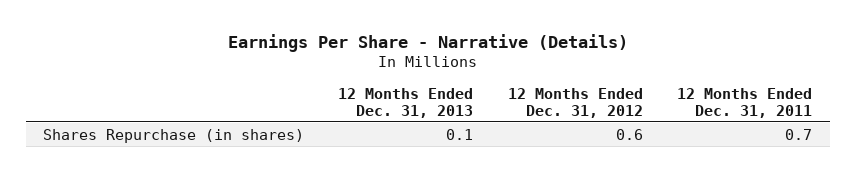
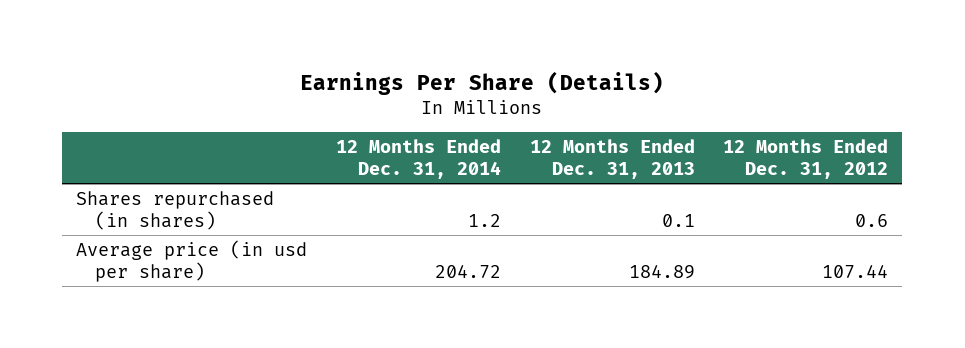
[227,33,628,52] Earnings Per Share - Narrative (Details) -> [300,70,665,95] Earnings Per Share (Details)
[677,87,813,118] 12 Months Ended Dec. 31, 2011 -> none
none -> [336,139,502,179] 12 Months Ended Dec. 31, 2014
[42,128,304,143] Shares Repurchase (in shares) -> [76,191,275,230] Shares repurchased (in shares)
none -> [76,240,308,282] Average price (in usd per share)

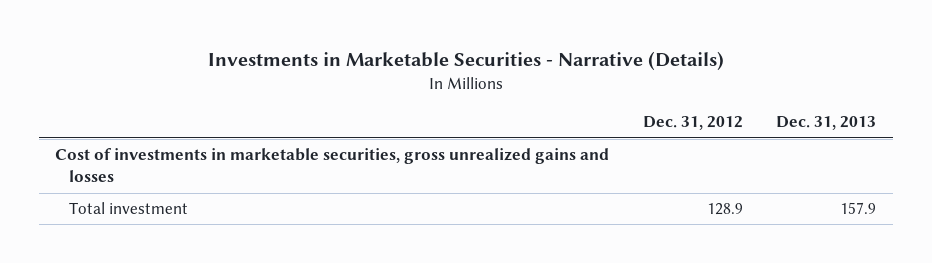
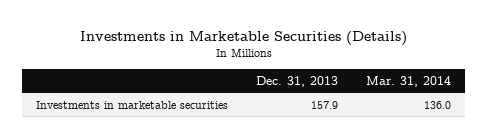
[207,50,724,71] Investments in Marketable Securities - Narrative (Details) -> [79,30,407,46] Investments in Marketable Securities (Details)
[642,116,743,131] Dec. 31, 2012 -> none
none -> [366,75,452,87] Mar. 31, 2014
[55,148,610,183] Cost of investments in marketable securities, gross unrealized gains and losses -> none
[68,202,188,215] Total investment -> [36,100,229,109] Investments in marketable securities

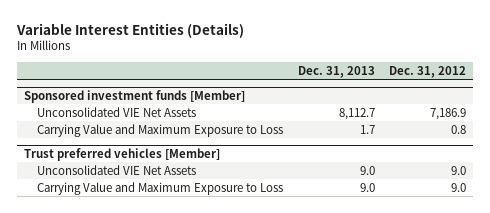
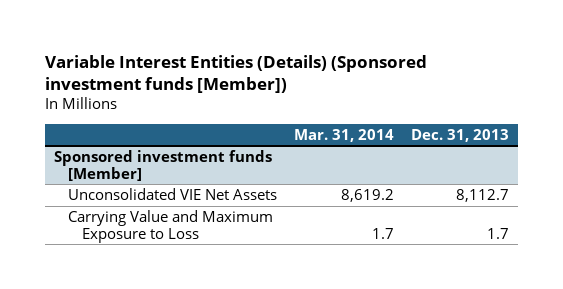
[15,22,244,38] Variable Interest Entities (Details) -> [45,54,428,93] Variable Interest Entities (Details) (Sponsored investment funds [Member])
[389,66,467,79] Dec. 31, 2012 -> none
none -> [293,128,394,142] Mar. 31, 2014
[23,147,220,161] Trust preferred vehicles [Member] -> none
[37,164,197,175] Unconsolidated VIE Net Assets -> none
[37,181,284,195] Carrying Value and Maximum Exposure to Loss -> none

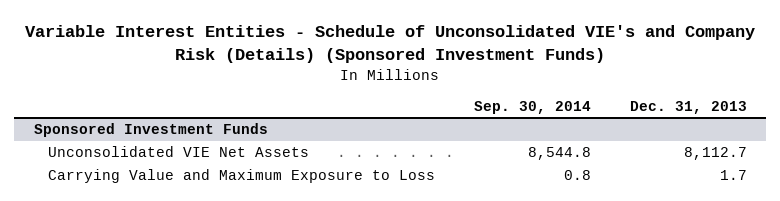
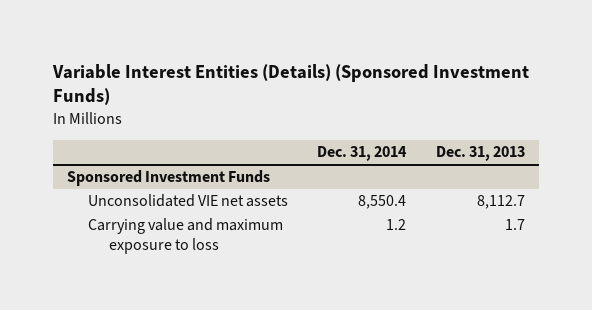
[25,25,756,64] Variable Interest Entities - Schedule of Unconsolidated VIE's and Company Risk (Details) (Sponsored Investment Funds) -> [51,63,529,106] Variable Interest Entities (Details) (Sponsored Investment Funds)
[473,100,591,114] Sep. 30, 2014 -> none
none -> [317,146,408,162] Dec. 31, 2014
[48,146,310,158] Unconsolidated VIE Net Assets -> [88,194,289,208] Unconsolidated VIE net assets
[48,169,436,184] Carrying Value and Maximum Exposure to Loss -> [88,218,284,254] Carrying value and maximum exposure to loss

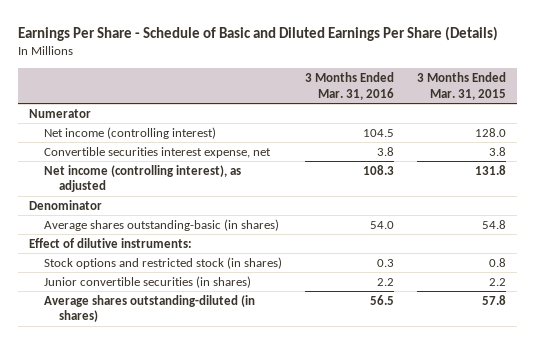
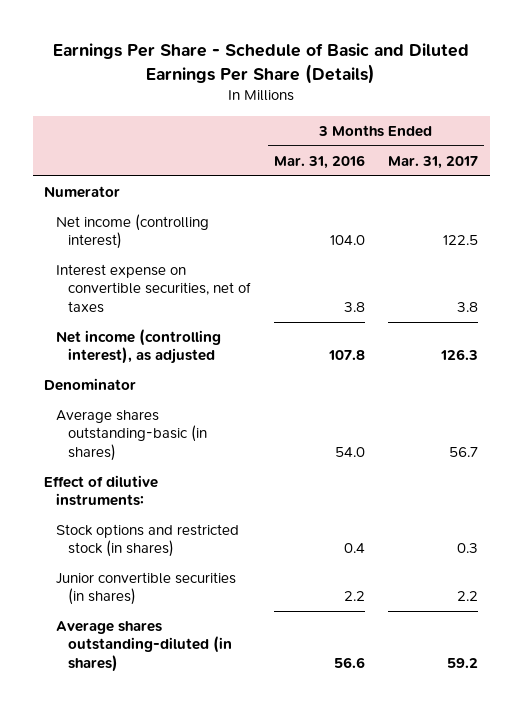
[416,72,506,100] 3 Months Ended Mar. 31, 2015 -> none
none -> [388,156,479,170] Mar. 31, 2017
[362,128,394,137] 104.5 -> [329,235,365,246] 104.0
[43,146,271,158] Convertible securities interest expense, net -> [55,264,251,313] Interest expense on convertible securities, net of taxes
[362,164,394,175] 108.3 -> [327,350,365,361] 107.8
[376,258,394,267] 0.3 -> [343,543,365,554] 0.4
[369,294,394,305] 56.5 -> [333,656,365,668] 56.6

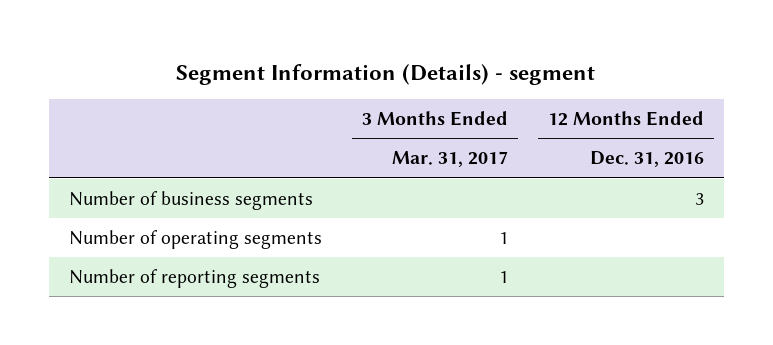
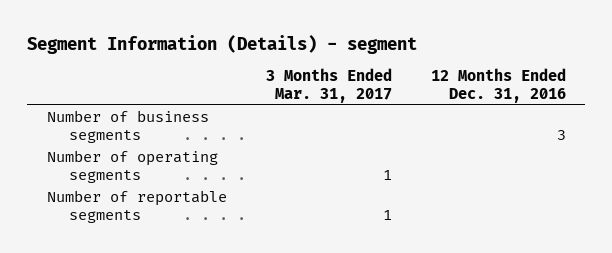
[69,268,321,288] Number of reporting segments -> [46,190,227,223] Number of reportable segments

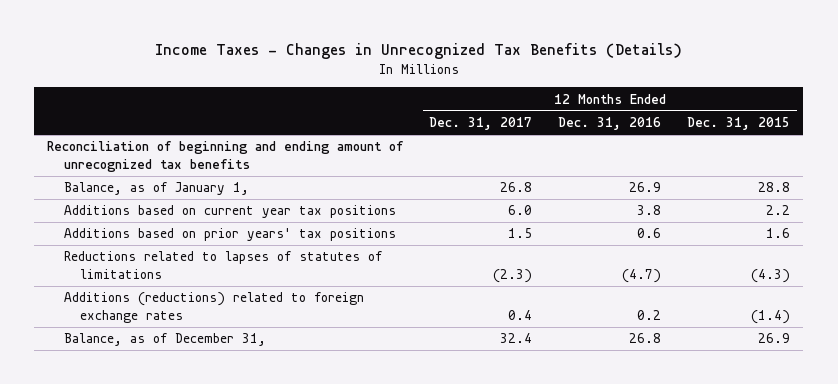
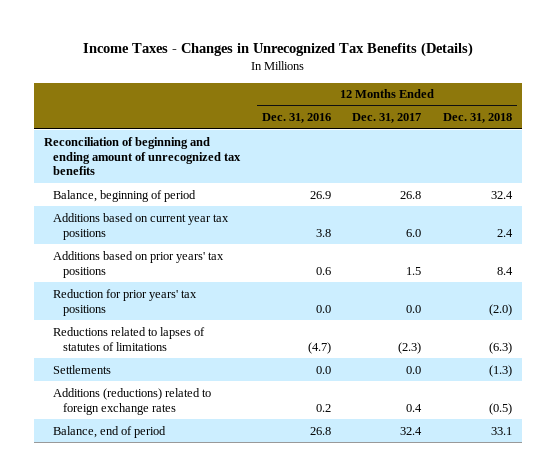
[687,117,791,131] Dec. 31, 2015 -> none
none -> [442,113,512,124] Dec. 31, 2018
[63,182,249,196] Balance, as of January 1, -> [53,189,197,202] Balance, beginning of period
none -> [53,288,198,316] Reduction for prior years' tax positions
none -> [53,364,112,374] Settlements
[63,333,266,347] Balance, as of December 31, -> [53,425,167,438] Balance, end of period

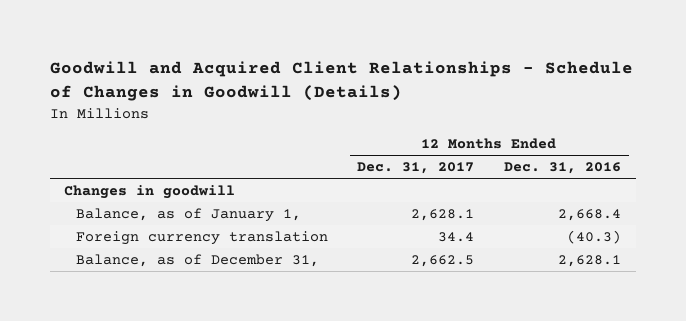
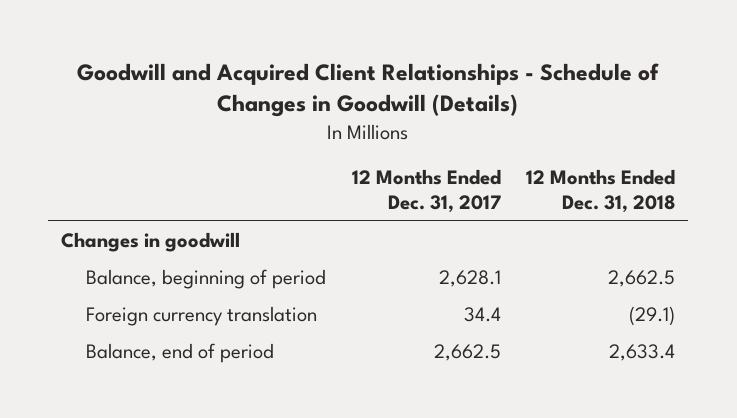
[504,162,622,175] Dec. 31, 2016 -> none
none -> [526,168,676,213] 12 Months Ended Dec. 31, 2018
[75,207,301,222] Balance, as of January 1, -> [85,269,326,290] Balance, beginning of period
[75,253,319,267] Balance, as of December 31, -> [85,343,274,364] Balance, end of period

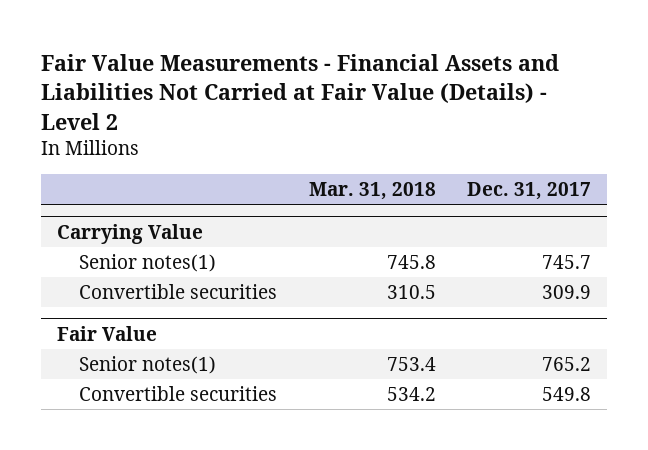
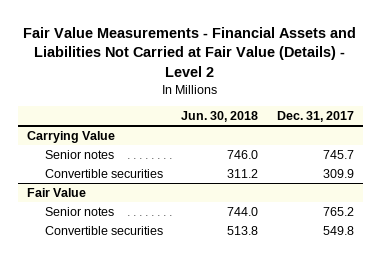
[308,181,436,200] Mar. 31, 2018 -> none
none -> [181,111,259,123] Jun. 30, 2018
[78,253,216,272] Senior notes(1) -> [44,149,114,159] Senior notes
[78,355,216,374] Senior notes(1) -> [44,206,114,216] Senior notes

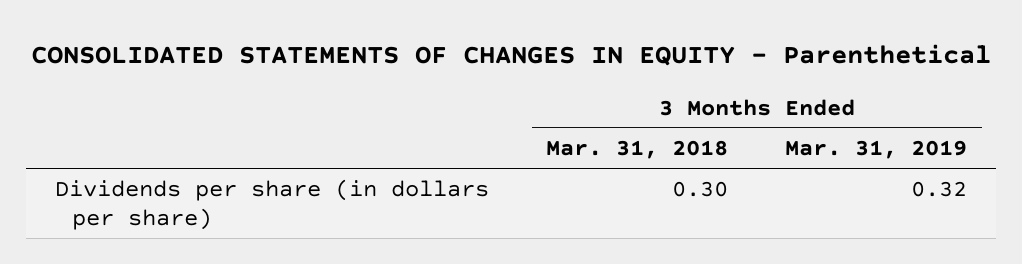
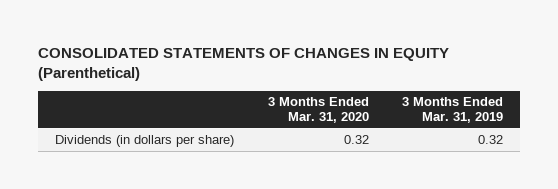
[31,44,992,67] CONSOLIDATED STATEMENTS OF CHANGES IN EQUITY - Parenthetical -> [37,47,449,81] CONSOLIDATED STATEMENTS OF CHANGES IN EQUITY (Parenthetical)
[546,140,729,160] Mar. 31, 2018 -> none
none -> [267,97,369,124] 3 Months Ended Mar. 31, 2020
[54,179,489,231] Dividends per share (in dollars per share) -> [54,135,234,148] Dividends (in dollars per share)

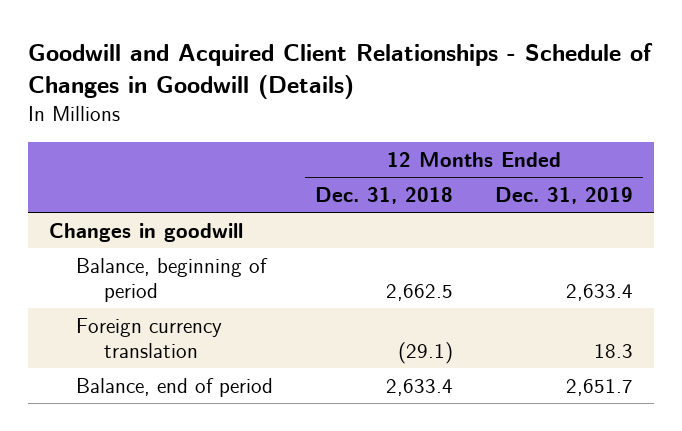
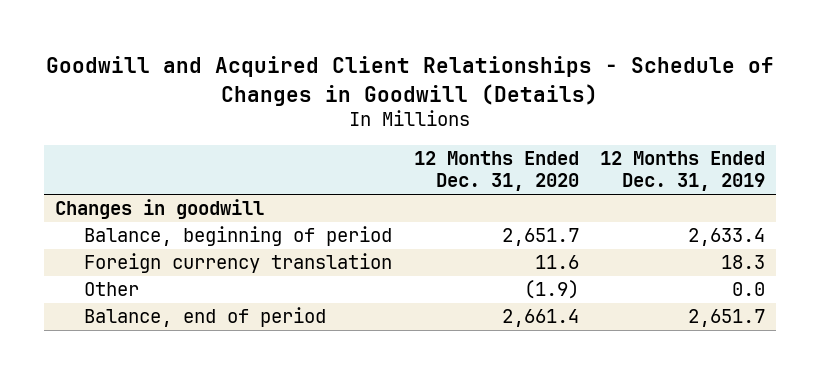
[315,186,454,204] Dec. 31, 2018 -> none
none -> [413,150,579,192] 12 Months Ended Dec. 31, 2020
none -> [83,282,139,297] Other

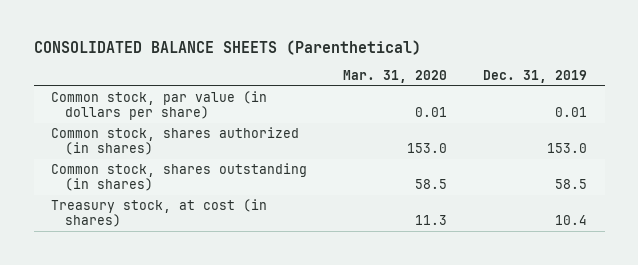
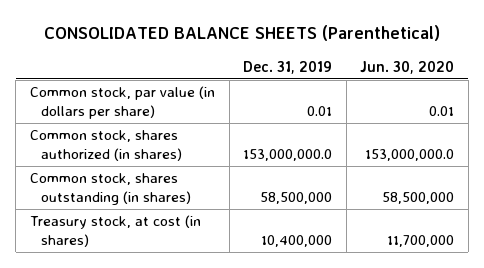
[343,70,448,84] Mar. 31, 2020 -> none
none -> [360,60,455,74] Jun. 30, 2020
[546,143,587,154] 153.0 -> [243,148,333,161] 153,000,000.0
[554,179,587,190] 58.5 -> [260,191,333,204] 58,500,000
[554,215,587,226] 10.4 -> [261,234,333,247] 10,400,000

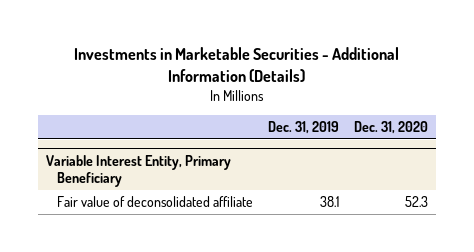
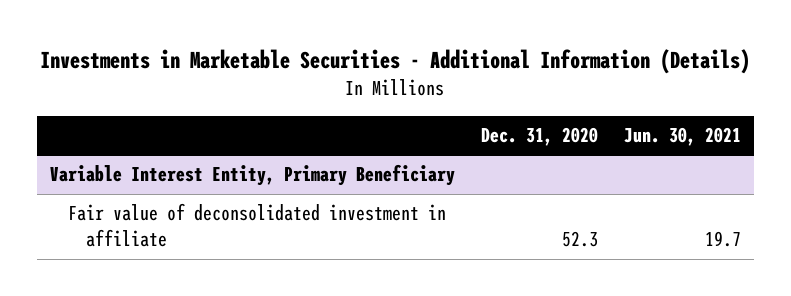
[268,121,340,135] Dec. 31, 2019 -> none
none -> [623,127,741,147] Jun. 30, 2021
[56,196,253,208] Fair value of deconsolidated affiliate -> [67,203,446,248] Fair value of deconsolidated investment in affiliate

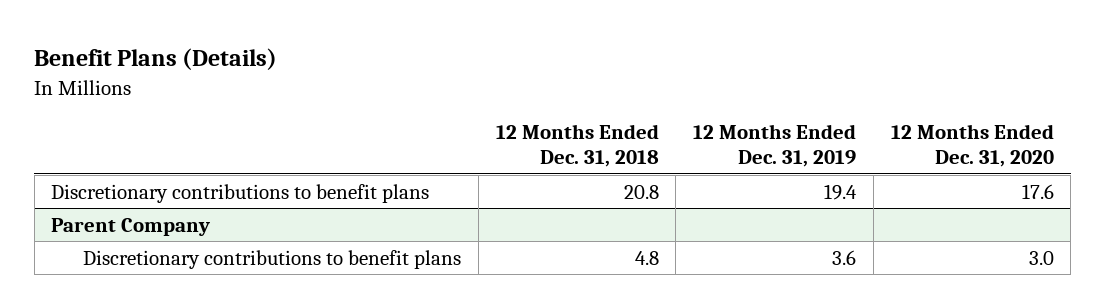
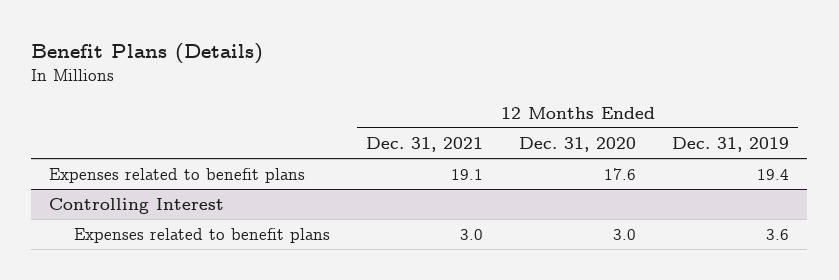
[495,124,659,168] 12 Months Ended Dec. 31, 2018 -> none
none -> [366,136,484,152] Dec. 31, 2021
[51,183,430,203] Discretionary contributions to benefit plans -> [49,167,306,183] Expenses related to benefit plans
[51,217,211,236] Parent Company -> [49,197,225,214] Controlling Interest
[83,249,462,269] Discretionary contributions to benefit plans -> [74,227,331,243] Expenses related to benefit plans

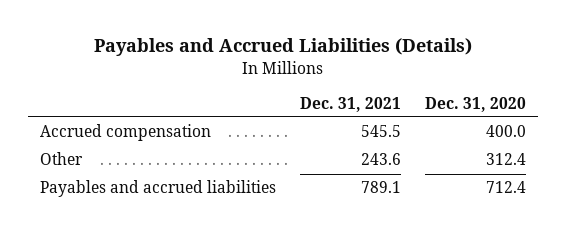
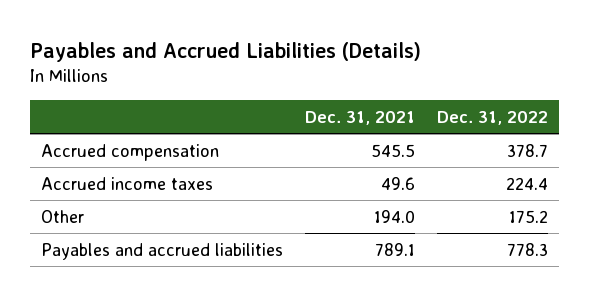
[424,96,526,112] Dec. 31, 2020 -> none
none -> [437,110,549,125] Dec. 31, 2022
none -> [40,176,213,190] Accrued income taxes
[360,153,401,166] 243.6 -> [373,209,415,223] 194.0

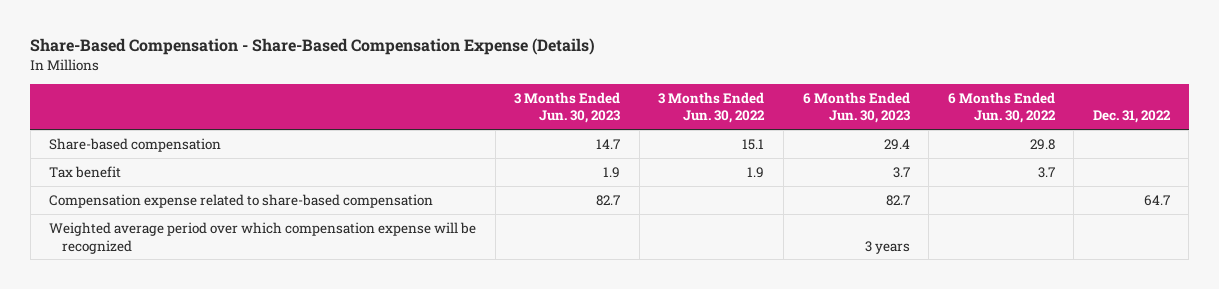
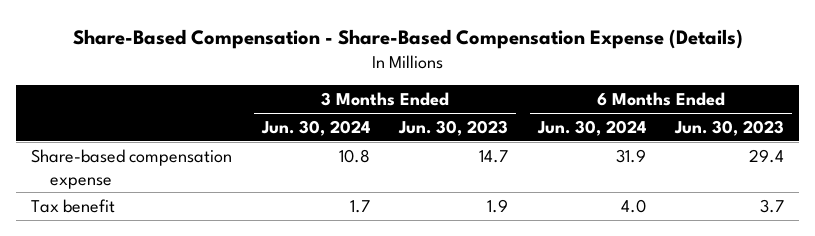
[658,91,766,124] 3 Months Ended Jun. 30, 2022 -> none
[947,91,1056,124] 6 Months Ended Jun. 30, 2022 -> none
[1092,110,1171,124] Dec. 31, 2022 -> none
none -> [260,119,370,136] Jun. 30, 2024
none -> [536,119,646,136] Jun. 30, 2024
[49,137,222,152] Share-based compensation -> [30,148,232,189] Share-based compensation expense
[49,193,434,208] Compensation expense related to share-based compensation -> none
[49,221,477,254] Weighted average period over which compensation expense will be recognized -> none

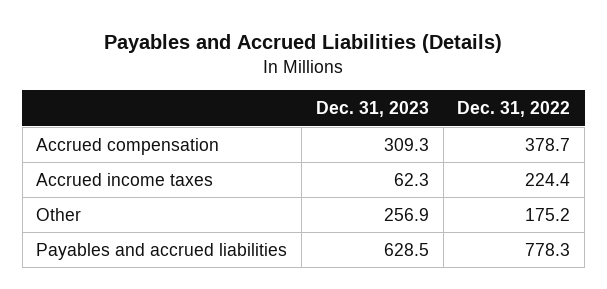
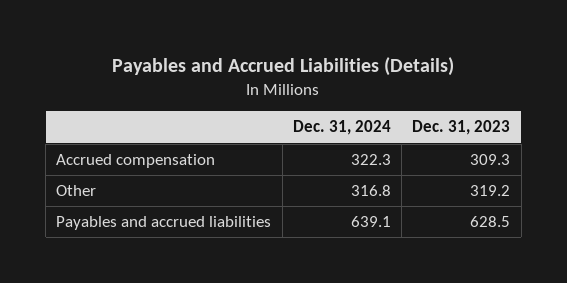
[457,100,571,117] Dec. 31, 2022 -> none
none -> [292,120,391,136] Dec. 31, 2024
[36,172,214,186] Accrued income taxes -> none
[383,207,429,221] 256.9 -> [470,185,511,197] 319.2

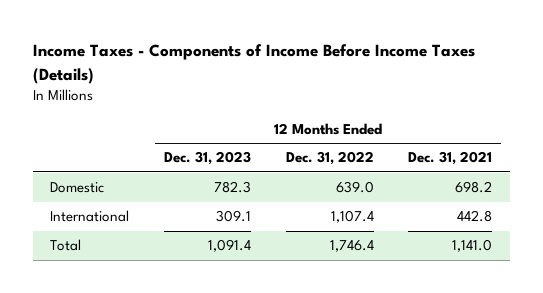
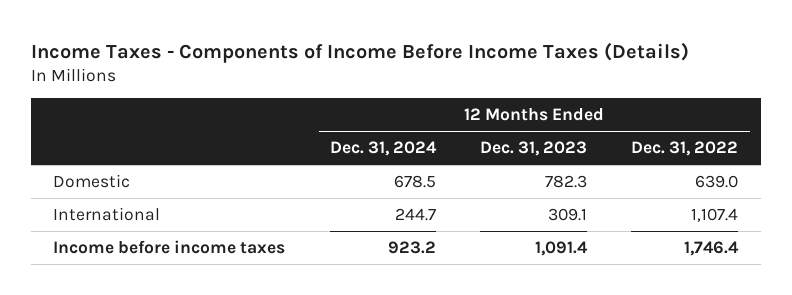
[408,151,493,166] Dec. 31, 2021 -> none
none -> [329,141,437,157] Dec. 31, 2024
[50,239,82,252] Total -> [53,239,286,254] Income before income taxes

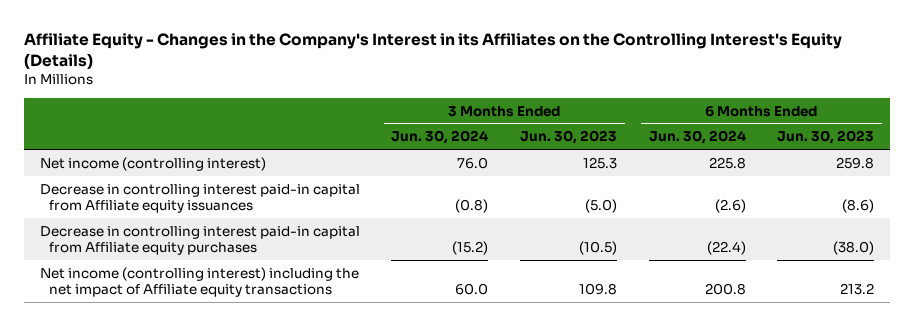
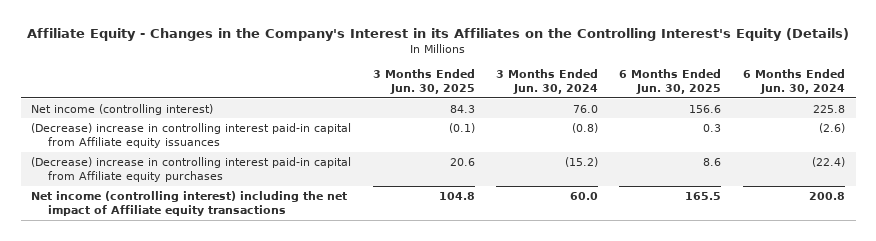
[519,130,617,145] Jun. 30, 2023 -> none
[777,130,875,145] Jun. 30, 2023 -> none
none -> [372,68,475,95] 3 Months Ended Jun. 30, 2025
none -> [619,68,722,95] 6 Months Ended Jun. 30, 2025
[39,183,360,214] Decrease in controlling interest paid-in capital from Affiliate equity issuances -> [31,122,352,149] (Decrease) increase in controlling interest paid-in capital from Affiliate equity issuances
[39,225,360,256] Decrease in controlling interest paid-in capital from Affiliate equity purchases -> [31,156,352,183] (Decrease) increase in controlling interest paid-in capital from Affiliate equity purchases

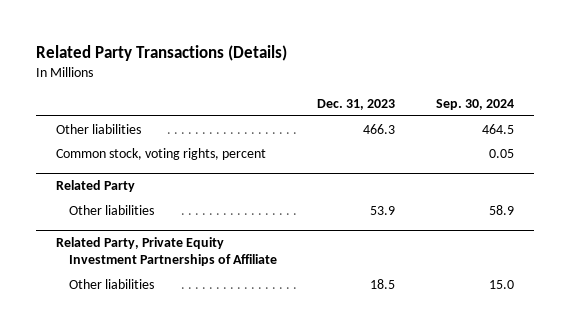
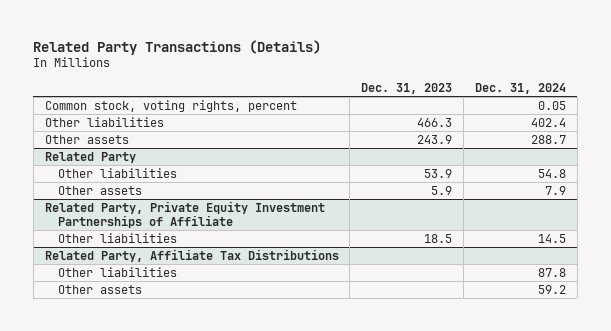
[435,99,514,111] Sep. 30, 2024 -> none
none -> [474,82,566,94] Dec. 31, 2024
[56,123,142,134] Other liabilities -> [44,116,164,127] Other liabilities
none -> [44,134,129,144] Other assets
none -> [58,185,143,195] Other assets
none -> [44,248,339,262] Related Party, Affiliate Tax Distributions
none -> [58,266,178,277] Other liabilities
none -> [58,284,143,294] Other assets

